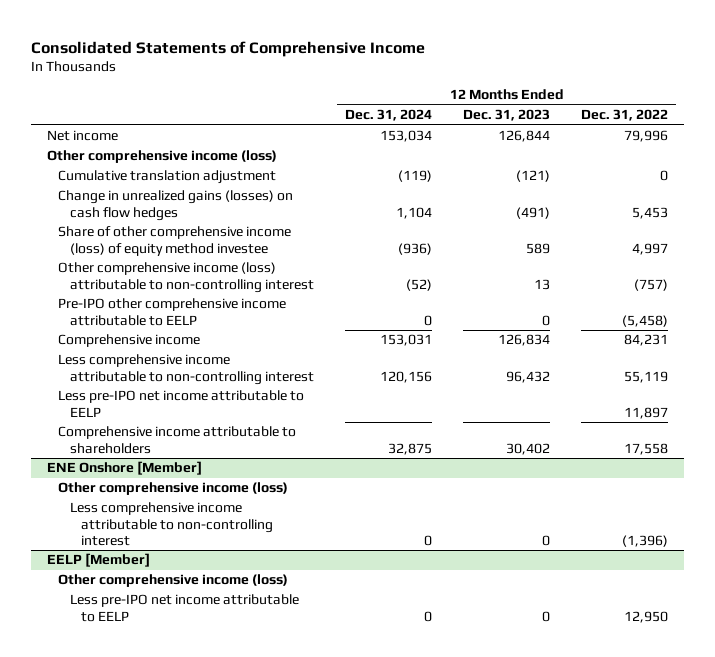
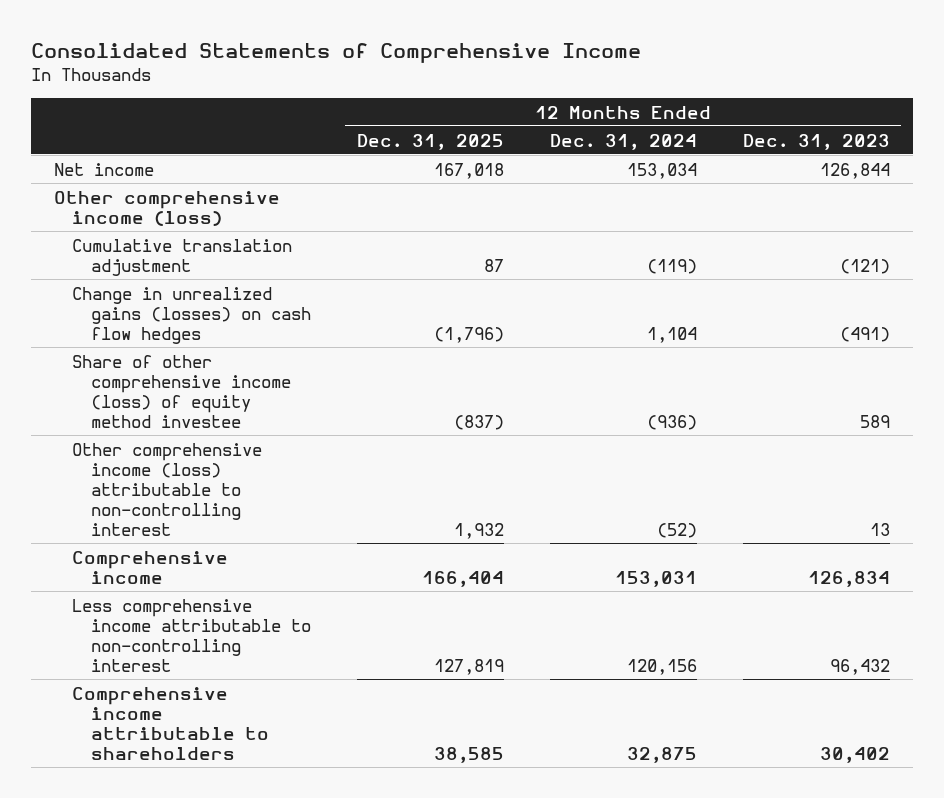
[581,109,669,122] Dec. 31, 2022 -> none
none -> [356,133,504,150] Dec. 31, 2025
[58,298,287,326] Pre-IPO other comprehensive income attributable to EELP -> none
[58,390,305,417] Less pre-IPO net income attributable to EELP -> none
[46,461,202,476] ENE Onshore [Member] -> none
[58,482,289,496] Other comprehensive income (loss) -> none
[69,502,273,546] Less comprehensive income attributable to non-controlling interest -> none
[46,553,150,568] EELP [Member] -> none
[58,574,289,588] Other comprehensive income (loss) -> none
[69,594,299,622] Less pre-IPO net income attributable to EELP -> none

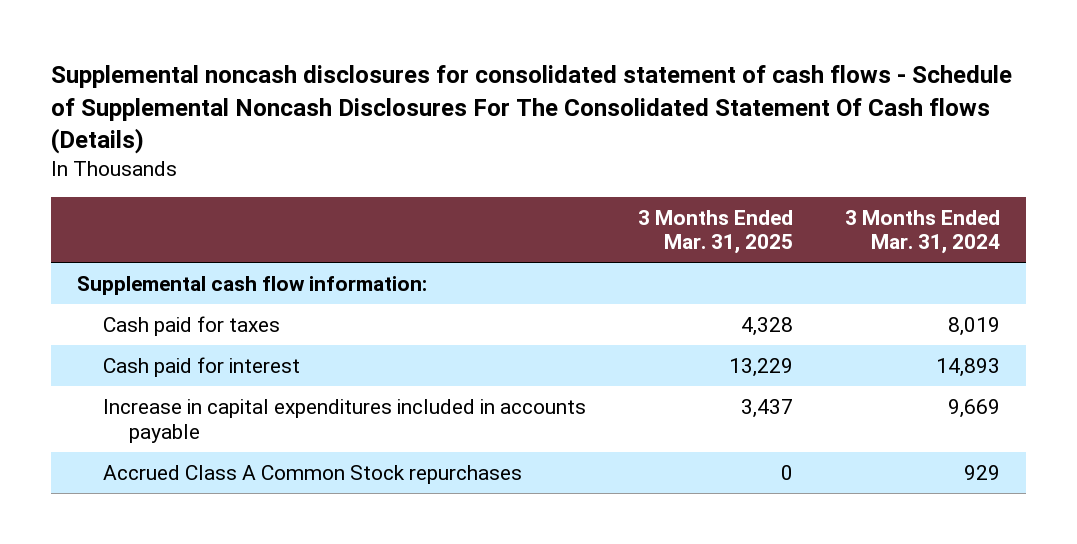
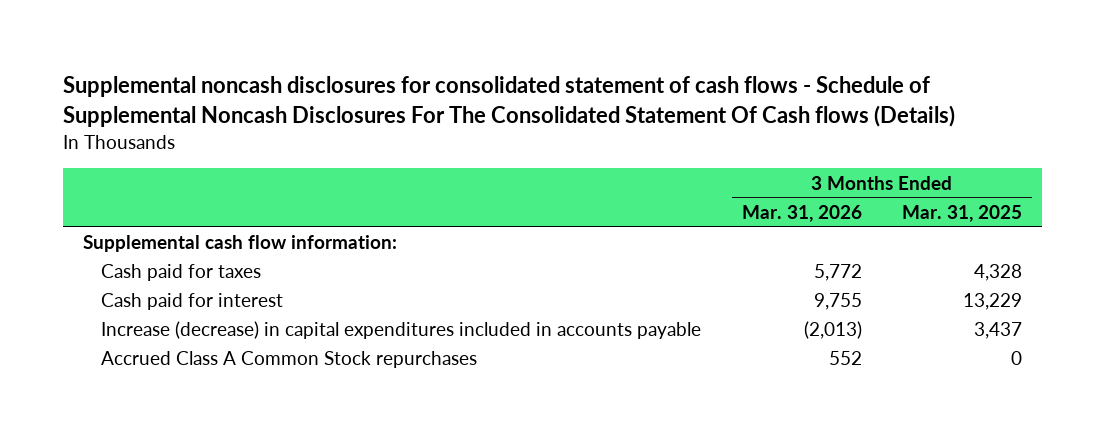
[844,209,1000,255] 3 Months Ended Mar. 31, 2024 -> none
none -> [741,204,862,222] Mar. 31, 2026
[103,398,587,443] Increase in capital expenditures included in accounts payable -> [101,320,702,339] Increase (decrease) in capital expenditures included in accounts payable

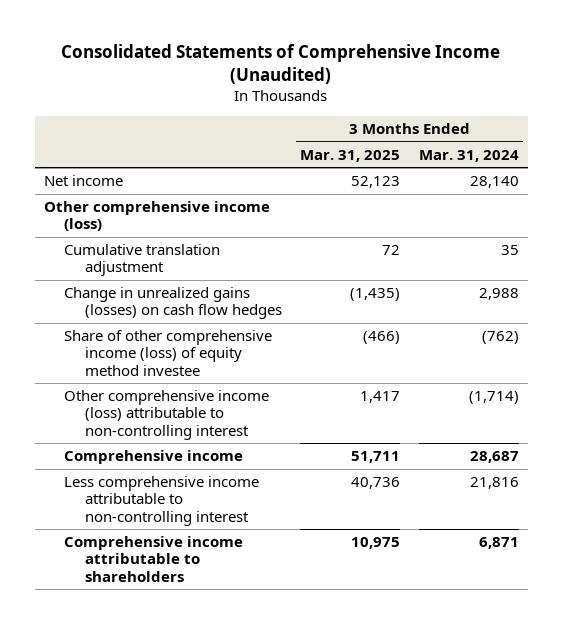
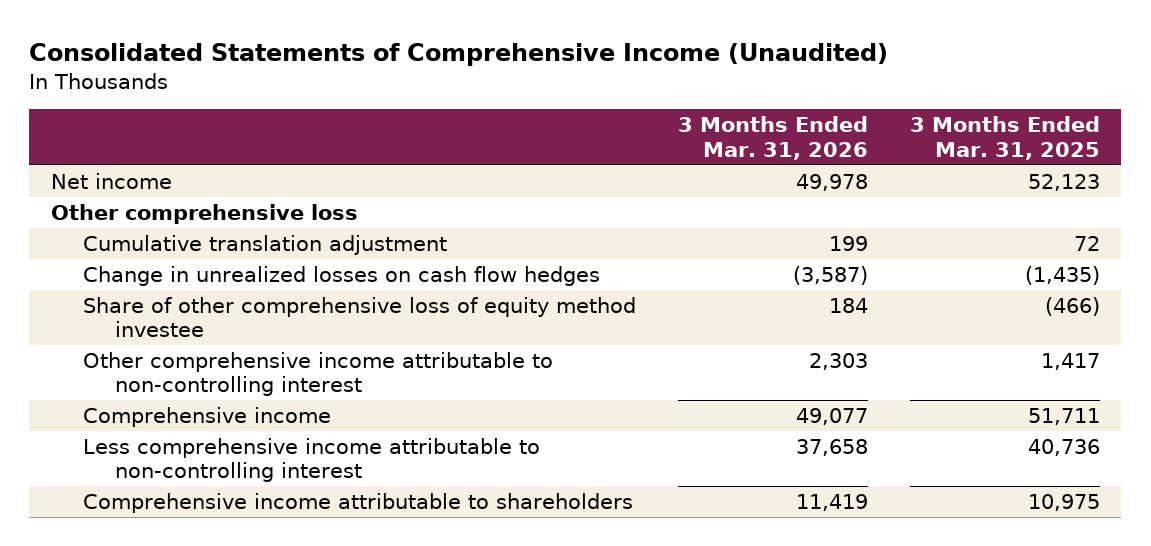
[418,149,519,162] Mar. 31, 2024 -> none
none -> [678,116,869,160] 3 Months Ended Mar. 31, 2026
[43,201,270,232] Other comprehensive income (loss) -> [50,203,358,224] Other comprehensive loss
[64,287,282,320] Change in unrealized gains (losses) on cash flow hedges -> [82,265,600,286] Change in unrealized losses on cash flow hedges
[64,330,273,376] Share of other comprehensive income (loss) of equity method investee -> [82,296,636,338] Share of other comprehensive loss of equity method investee
[64,390,270,440] Other comprehensive income (loss) attributable to non-controlling interest -> [82,351,553,397] Other comprehensive income attributable to non-controlling interest

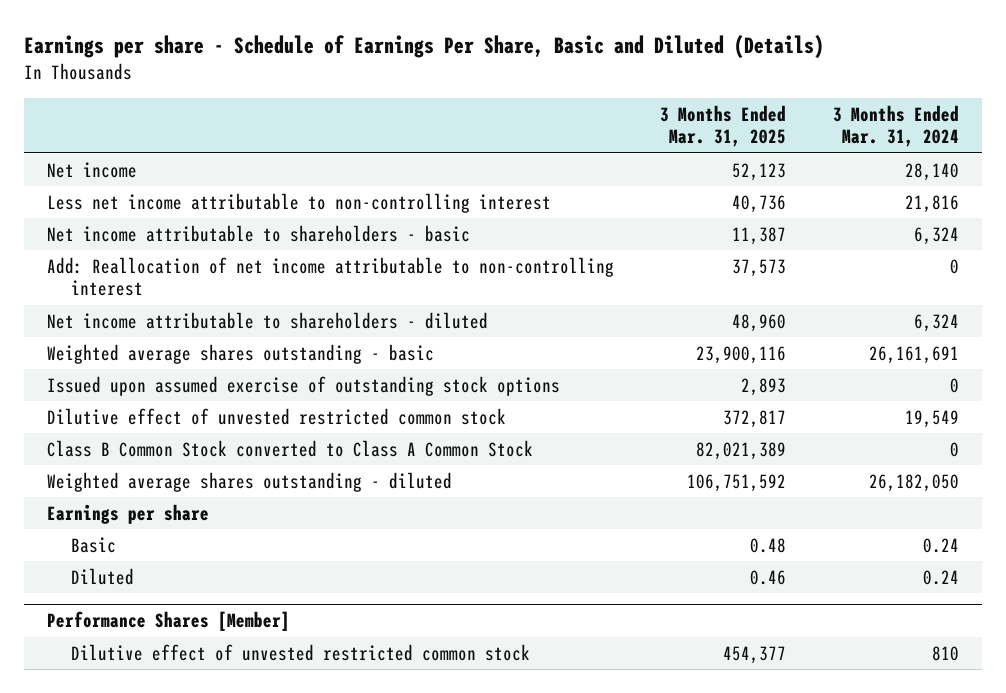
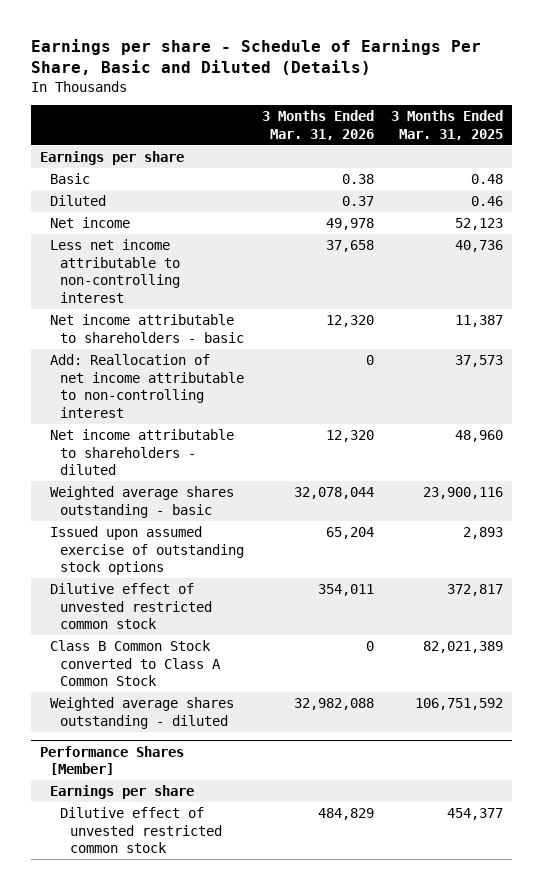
[832,104,959,148] 3 Months Ended Mar. 31, 2024 -> none
none -> [261,110,374,140] 3 Months Ended Mar. 31, 2026
[47,503,210,524] Earnings per share -> [39,150,184,165] Earnings per share
[70,536,116,553] Basic -> [49,172,90,184] Basic
[70,567,134,585] Diluted -> [49,194,106,206] Diluted
none -> [49,784,194,799] Earnings per share

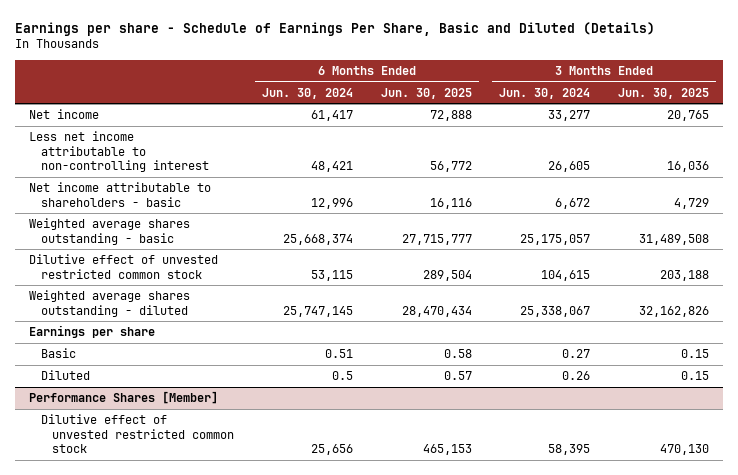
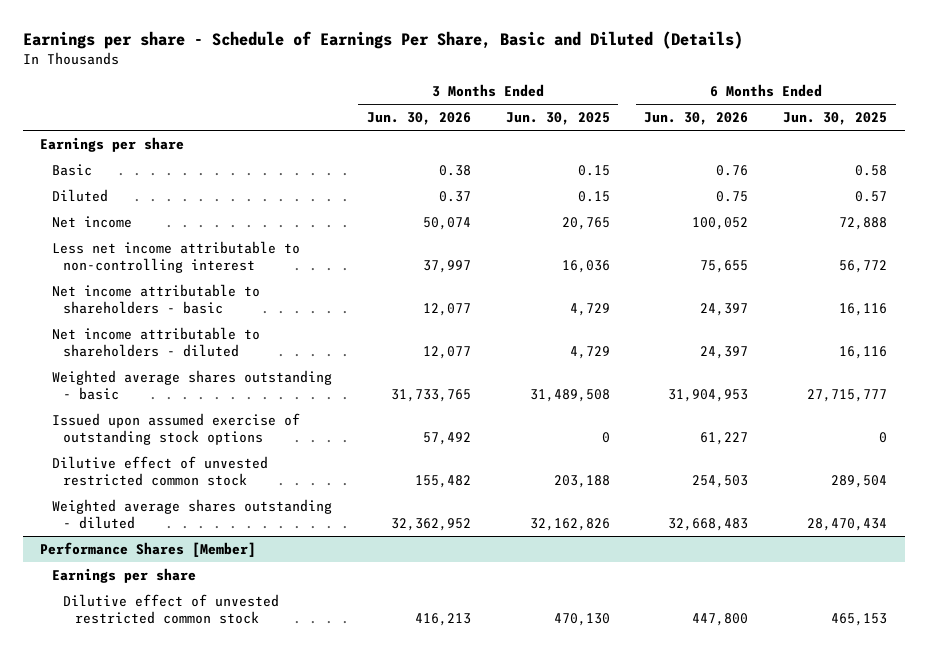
[261,87,353,99] Jun. 30, 2024 -> none
[499,87,591,99] Jun. 30, 2024 -> none
none -> [366,112,471,126] Jun. 30, 2026
none -> [644,112,749,126] Jun. 30, 2026
[29,324,156,338] Earnings per share -> [40,136,185,152] Earnings per share
[40,347,76,358] Basic -> [51,163,92,176] Basic
[40,369,90,380] Diluted -> [51,188,108,202] Diluted
none -> [51,326,260,358] Net income attributable to shareholders - diluted
none -> [51,412,300,446] Issued upon assumed exercise of outstanding stock options
none -> [51,567,196,583] Earnings per share

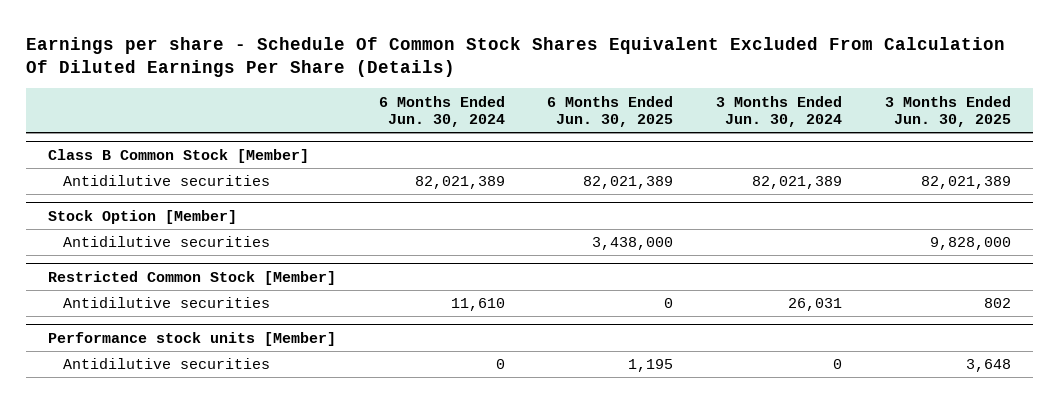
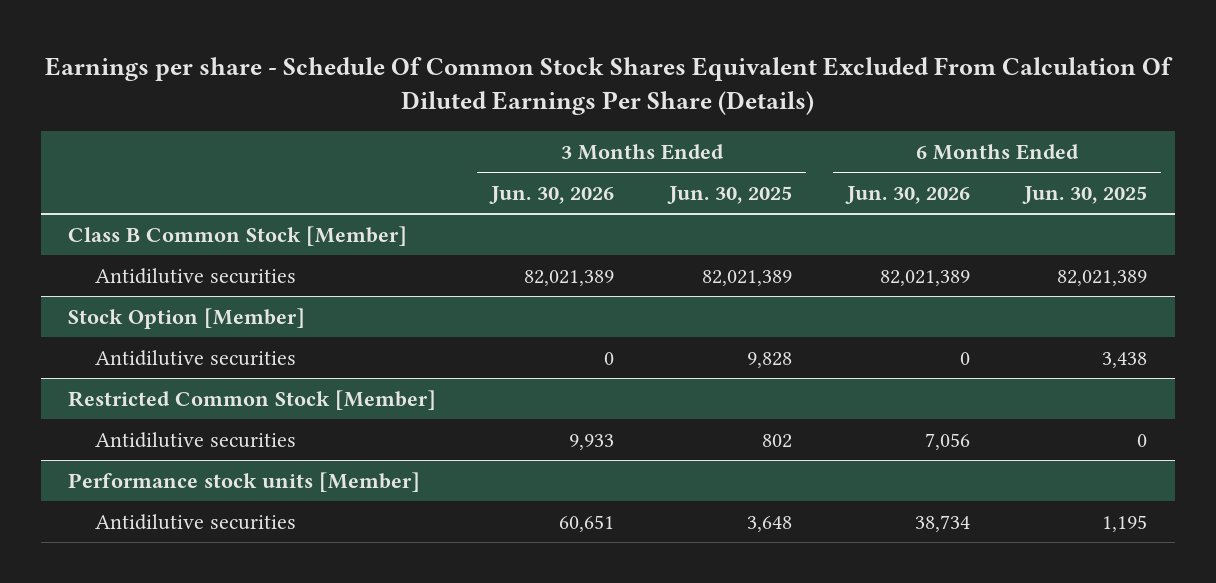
[378,95,505,128] 6 Months Ended Jun. 30, 2024 -> none
[716,95,843,128] 3 Months Ended Jun. 30, 2024 -> none
none -> [489,186,615,205] Jun. 30, 2026
none -> [844,186,970,205] Jun. 30, 2026
[592,237,674,251] 3,438,000 -> [1102,351,1148,368] 3,438
[930,237,1012,251] 9,828,000 -> [746,351,792,368] 9,828

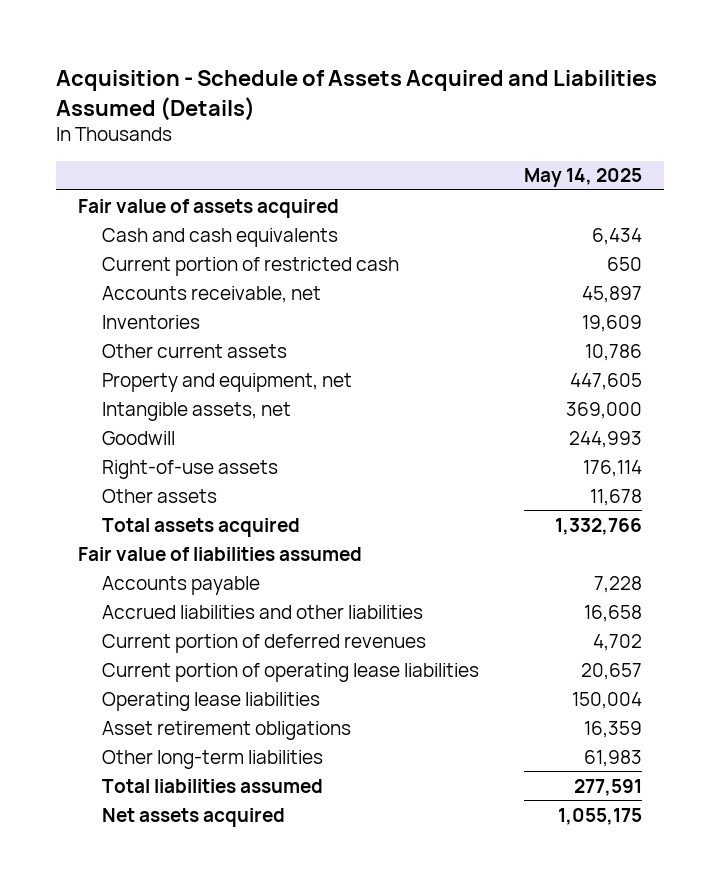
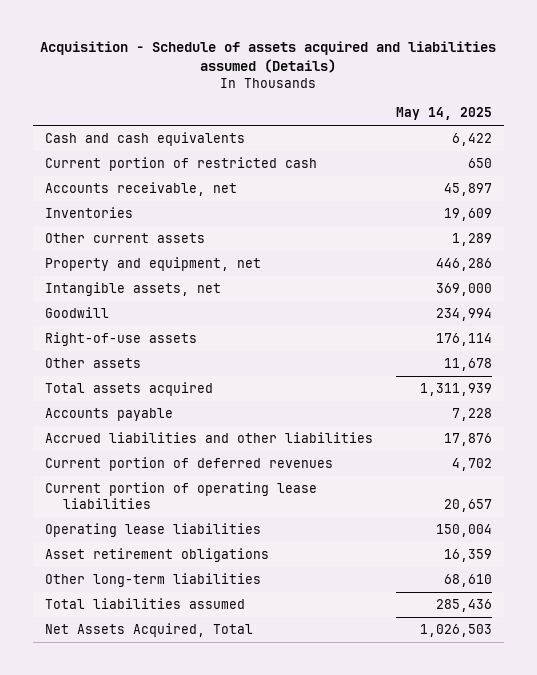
[55,69,657,121] Acquisition - Schedule of Assets Acquired and Liabilities Assumed (Details) -> [40,40,497,74] Acquisition - Schedule of assets acquired and liabilities assumed (Details)
[78,198,340,218] Fair value of assets acquired -> none
[591,227,642,245] 6,434 -> [452,133,493,147] 6,422
[584,343,642,361] 10,786 -> [452,233,493,247] 1,289
[569,372,642,390] 447,605 -> [436,258,493,272] 446,286
[568,430,642,448] 244,993 -> [436,308,493,322] 234,994
[78,546,363,561] Fair value of liabilities assumed -> none
[554,517,642,535] 1,332,766 -> [420,383,493,397] 1,311,939
[583,604,642,622] 16,658 -> [444,433,493,447] 17,876
[583,749,642,767] 61,983 -> [444,574,493,588] 68,610
[573,778,642,796] 277,591 -> [436,599,493,613] 285,436
[101,807,285,827] Net assets acquired -> [44,623,253,638] Net Assets Acquired, Total
[557,807,642,825] 1,055,175 -> [420,624,493,638] 1,026,503

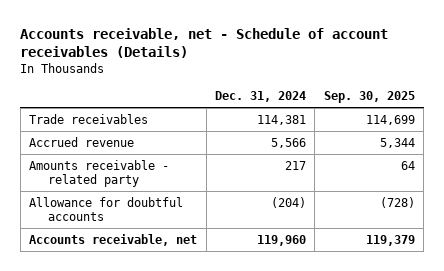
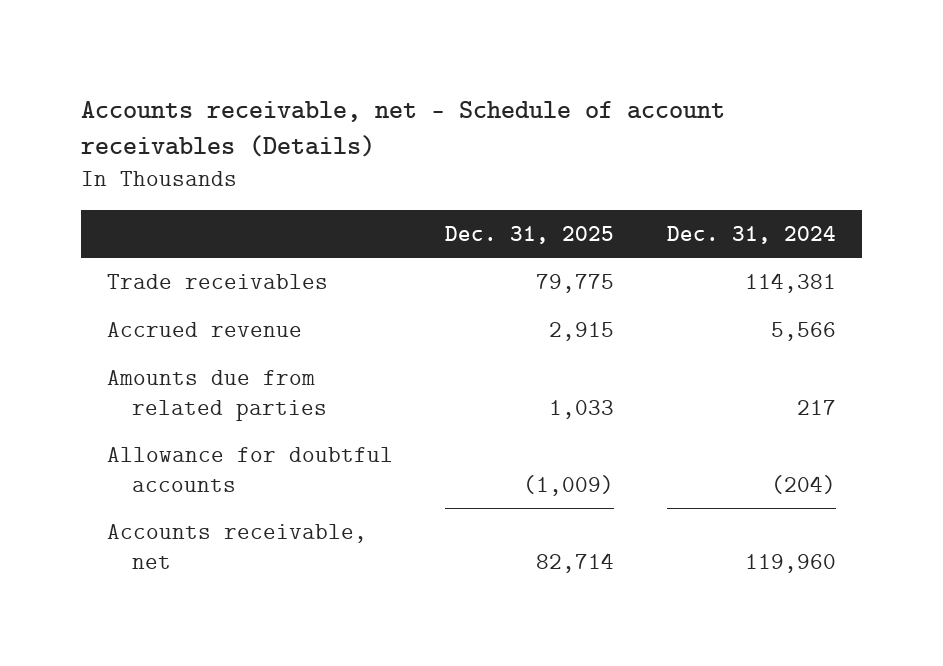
[323,91,415,104] Sep. 30, 2025 -> none
none -> [445,225,615,244] Dec. 31, 2025
[29,159,170,187] Amounts receivable - related party -> [107,370,328,421] Amounts due from related parties

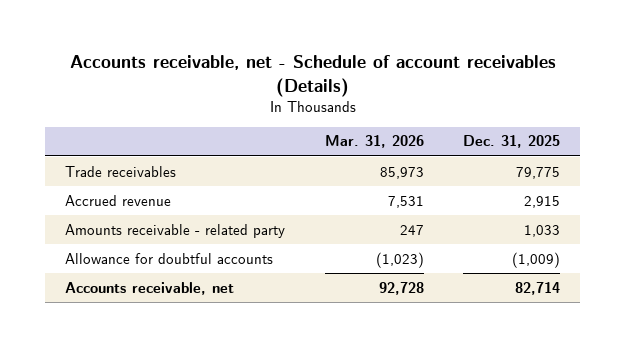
[666,225,836,244] Dec. 31, 2024 -> none
none -> [324,135,424,149] Mar. 31, 2026
[107,370,328,421] Amounts due from related parties -> [64,223,285,238] Amounts receivable - related party

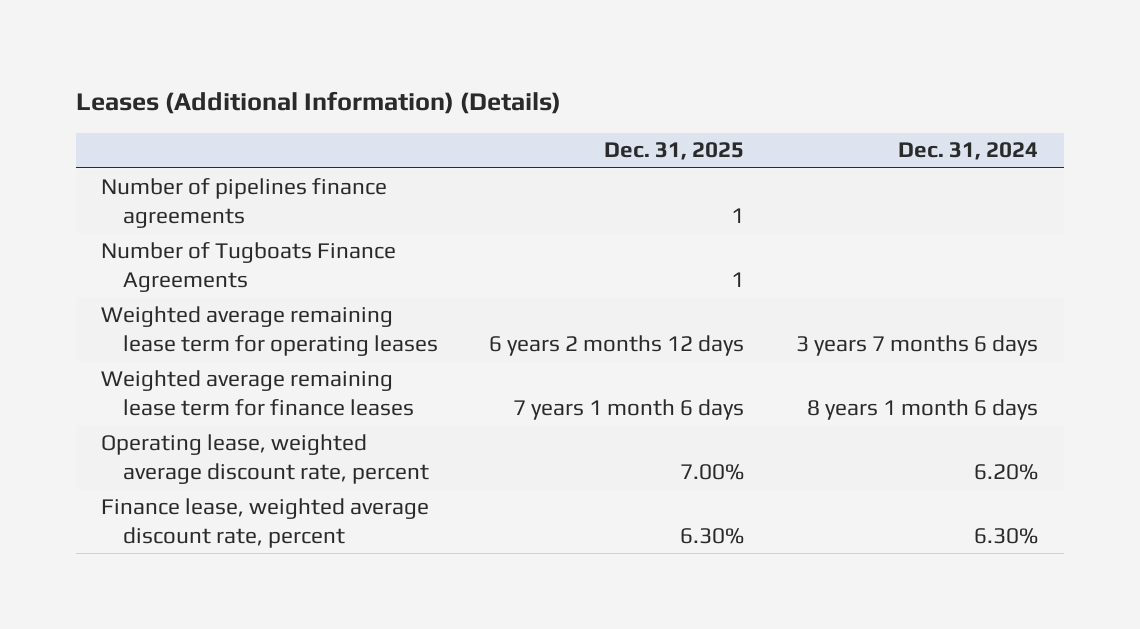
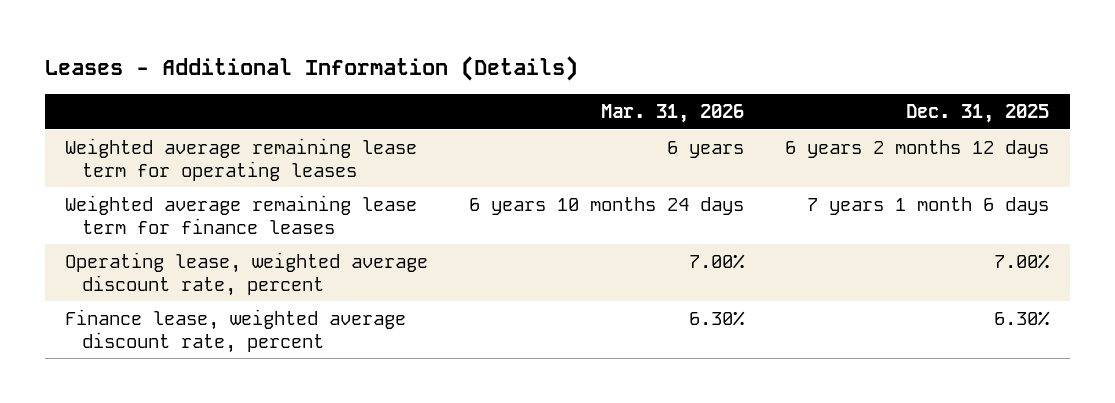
[75,91,561,115] Leases (Additional Information) (Details) -> [44,55,578,81] Leases - Additional Information (Details)
[898,142,1039,161] Dec. 31, 2024 -> none
none -> [601,103,745,123] Mar. 31, 2026
[101,177,388,228] Number of pipelines finance agreements -> none
[101,241,397,292] Number of Tugboats Finance Agreements -> none

